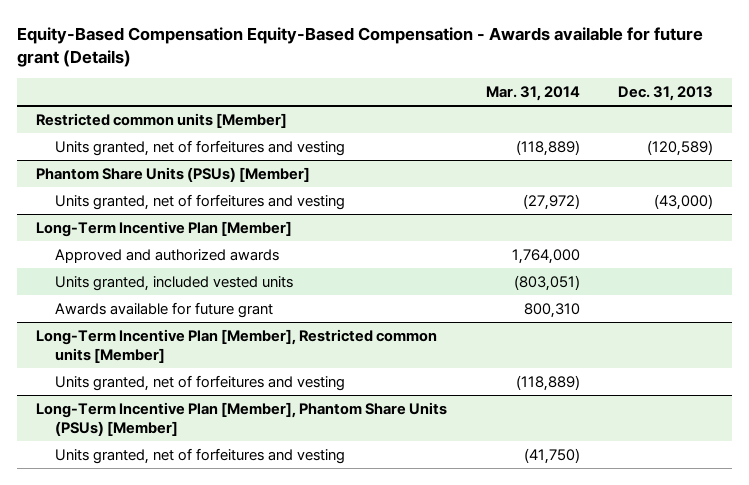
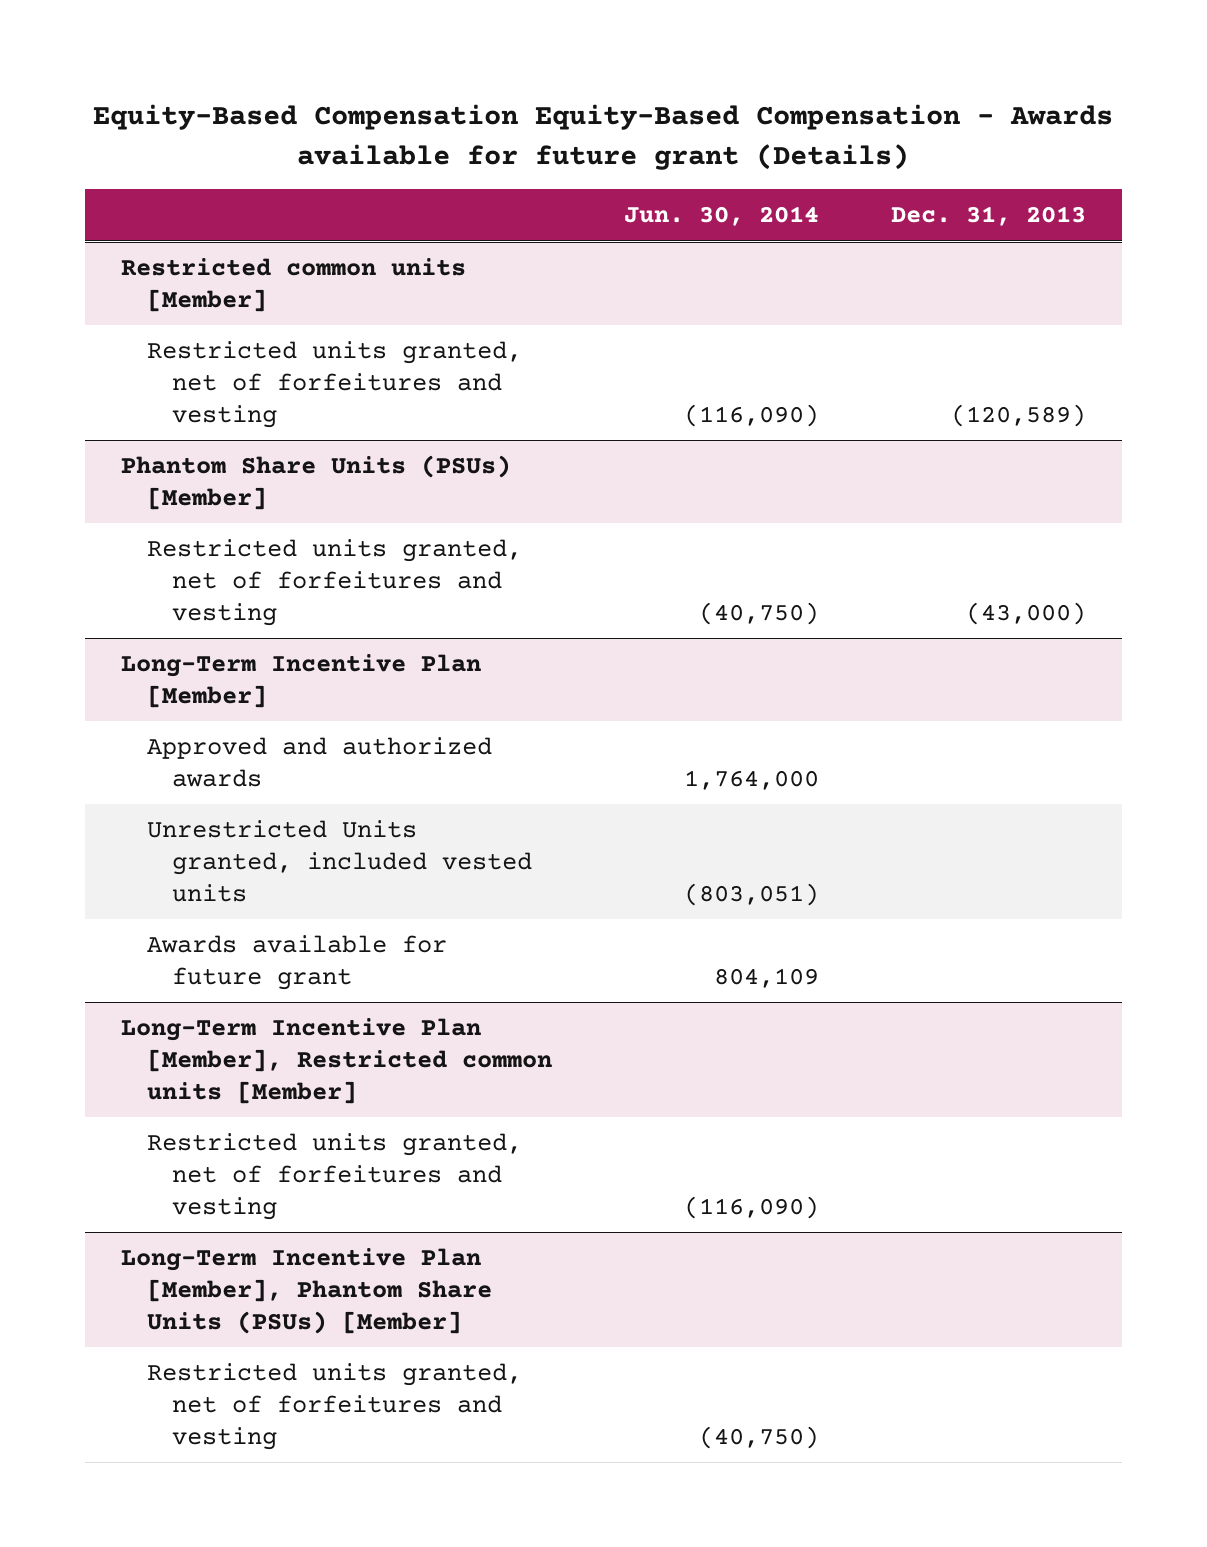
[485,86,580,102] Mar. 31, 2014 -> none
none -> [623,206,819,227] Jun. 30, 2014
[54,139,345,156] Units granted, net of forfeitures and vesting -> [146,341,522,428] Restricted units granted, net of forfeitures and vesting
[54,193,345,210] Units granted, net of forfeitures and vesting -> [146,539,522,626] Restricted units granted, net of forfeitures and vesting
[54,275,293,291] Units granted, included vested units -> [146,820,533,902] Unrestricted Units granted, included vested units
[54,374,345,391] Units granted, net of forfeitures and vesting -> [146,1133,522,1220] Restricted units granted, net of forfeitures and vesting
[54,447,345,464] Units granted, net of forfeitures and vesting -> [146,1363,522,1450] Restricted units granted, net of forfeitures and vesting

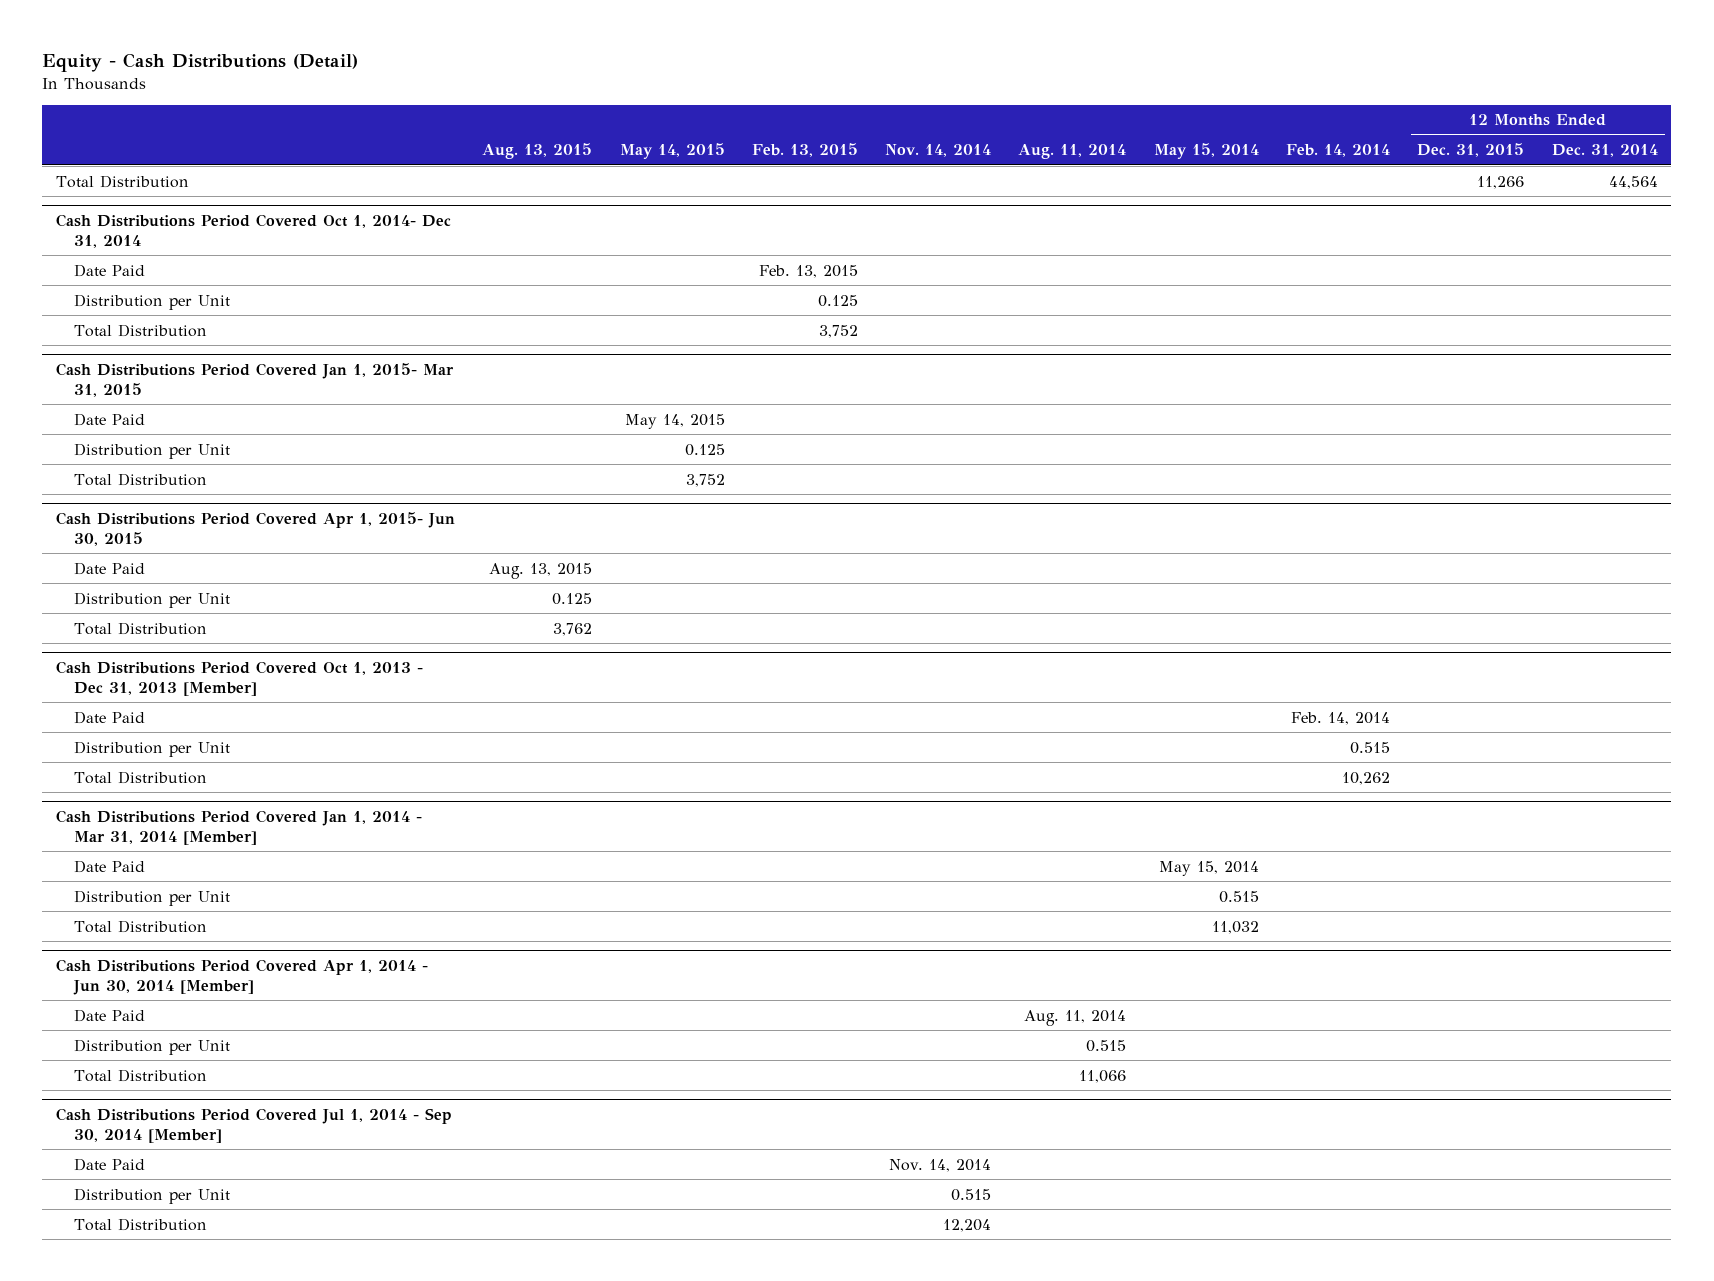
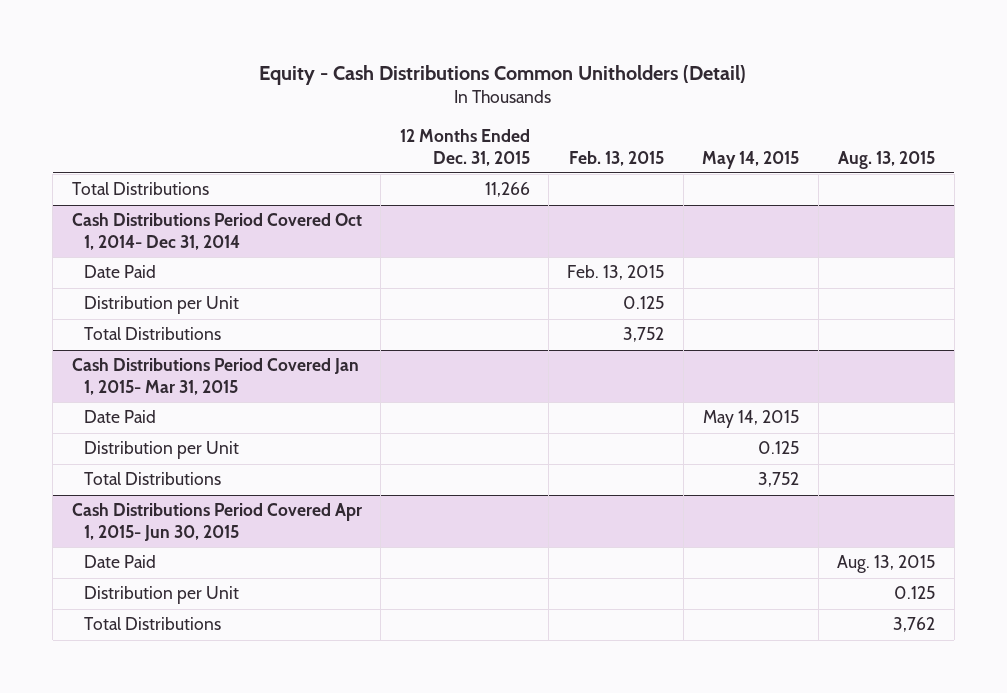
[42,53,359,73] Equity - Cash Distributions (Detail) -> [259,64,747,85] Equity - Cash Distributions Common Unitholders (Detail)
[885,144,992,158] Nov. 14, 2014 -> none
[1018,144,1127,160] Aug. 11, 2014 -> none
[1153,143,1259,160] May 15, 2014 -> none
[1286,144,1391,158] Feb. 14, 2014 -> none
[1551,144,1658,158] Dec. 31, 2014 -> none
[55,174,189,188] Total Distribution -> [71,182,209,196] Total Distributions
[73,323,207,337] Total Distribution -> [84,327,222,341] Total Distributions
[73,472,207,486] Total Distribution -> [84,472,222,486] Total Distributions
[55,661,423,696] Cash Distributions Period Covered Oct 1, 2013 - Dec 31, 2013 [Member] -> none
[73,710,145,724] Date Paid -> none
[73,740,230,757] Distribution per Unit -> none
[73,770,207,784] Total Distribution -> none
[55,810,422,845] Cash Distributions Period Covered Jan 1, 2014 - Mar 31, 2014 [Member] -> none
[73,859,145,873] Date Paid -> none
[73,889,230,906] Distribution per Unit -> none
[73,919,207,933] Total Distribution -> none
[55,959,428,995] Cash Distributions Period Covered Apr 1, 2014 - Jun 30, 2014 [Member] -> none
[73,1008,145,1022] Date Paid -> none
[73,1038,230,1055] Distribution per Unit -> none
[73,1068,207,1082] Total Distribution -> none
[55,1108,452,1143] Cash Distributions Period Covered Jul 1, 2014 - Sep 30, 2014 [Member] -> none
[73,1157,145,1171] Date Paid -> none
[73,1187,230,1204] Distribution per Unit -> none
[73,1217,207,1231] Total Distribution -> none
[73,621,207,635] Total Distribution -> [84,617,222,631] Total Distributions

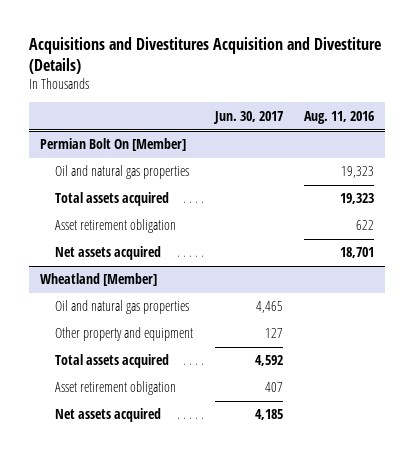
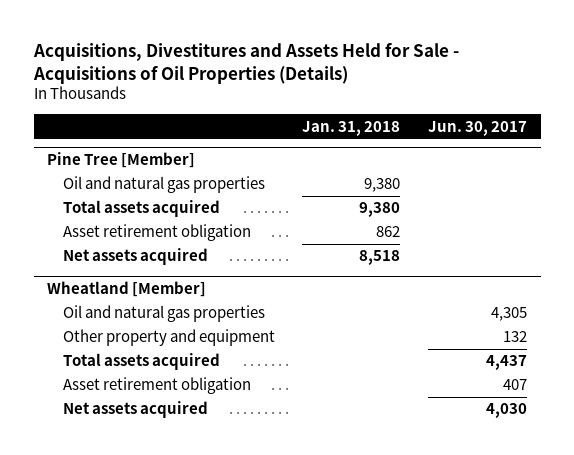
[28,36,381,74] Acquisitions and Divestitures Acquisition and Divestiture (Details) -> [32,42,459,84] Acquisitions, Divestitures and Assets Held for Sale - Acquisitions of Oil Properties (Details)
[304,110,375,124] Aug. 11, 2016 -> none
none -> [302,120,401,136] Jan. 31, 2018
[39,138,186,152] Permian Bolt On [Member] -> none
[54,165,189,180] Oil and natural gas properties -> none
[54,192,169,207] Total assets acquired -> none
[54,219,176,234] Asset retirement obligation -> none
[54,246,161,261] Net assets acquired -> none
none -> [47,152,196,169] Pine Tree [Member]
none -> [62,176,265,194] Oil and natural gas properties
none -> [62,200,220,218] Total assets acquired
none -> [62,224,251,242] Asset retirement obligation
none -> [62,248,208,266] Net assets acquired
[255,301,283,314] 4,465 -> [490,307,527,322] 4,305
[264,328,283,339] 127 -> [502,331,527,343] 132
[254,355,283,367] 4,592 -> [485,355,527,371] 4,437
[254,409,283,421] 4,185 -> [485,403,527,419] 4,030

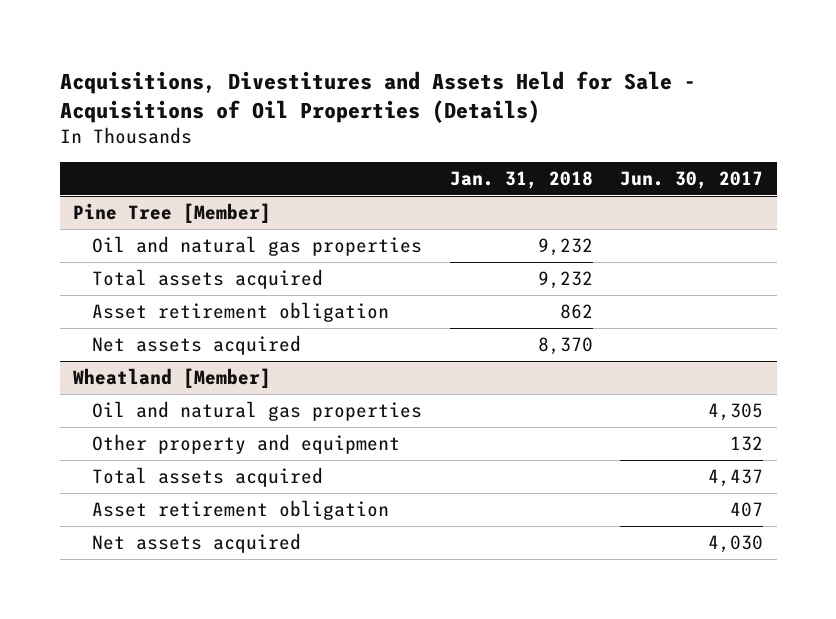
[364,178,401,193] 9,380 -> [537,237,593,256] 9,232
[359,202,401,218] 9,380 -> [537,270,593,289] 9,232
[359,250,401,266] 8,518 -> [537,336,593,355] 8,370

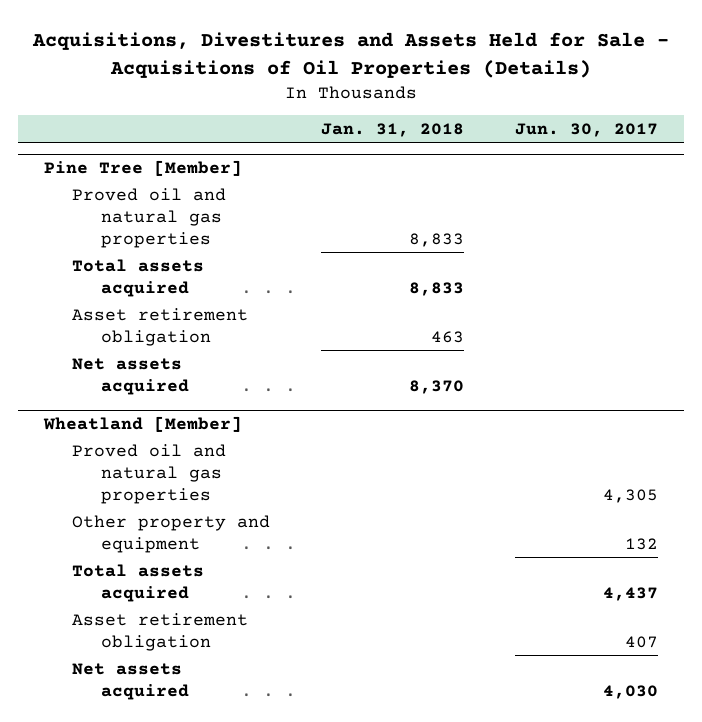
[92,235,423,256] Oil and natural gas properties -> [72,187,227,249] Proved oil and natural gas properties
[537,237,593,256] 9,232 -> [409,233,465,248] 8,833
[537,270,593,289] 9,232 -> [409,281,465,296] 8,833
[559,303,593,319] 862 -> [431,330,465,343] 463
[92,400,423,421] Oil and natural gas properties -> [72,443,227,505] Proved oil and natural gas properties

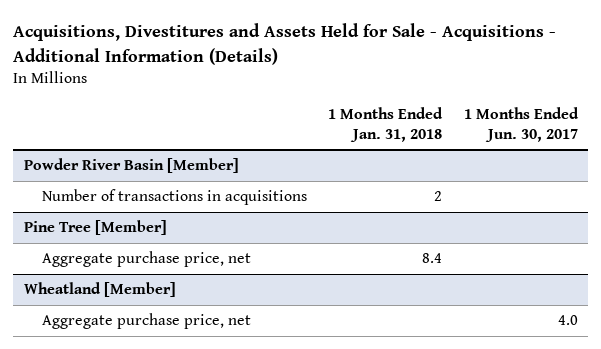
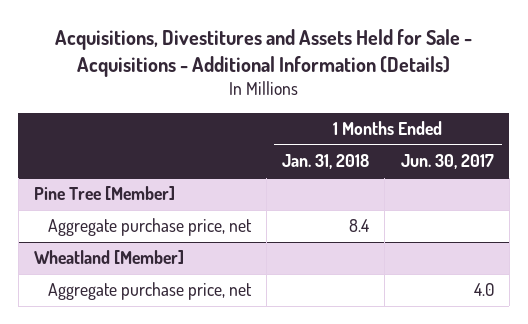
[23,158,239,174] Powder River Basin [Member] -> none
[42,189,308,206] Number of transactions in acquisitions -> none

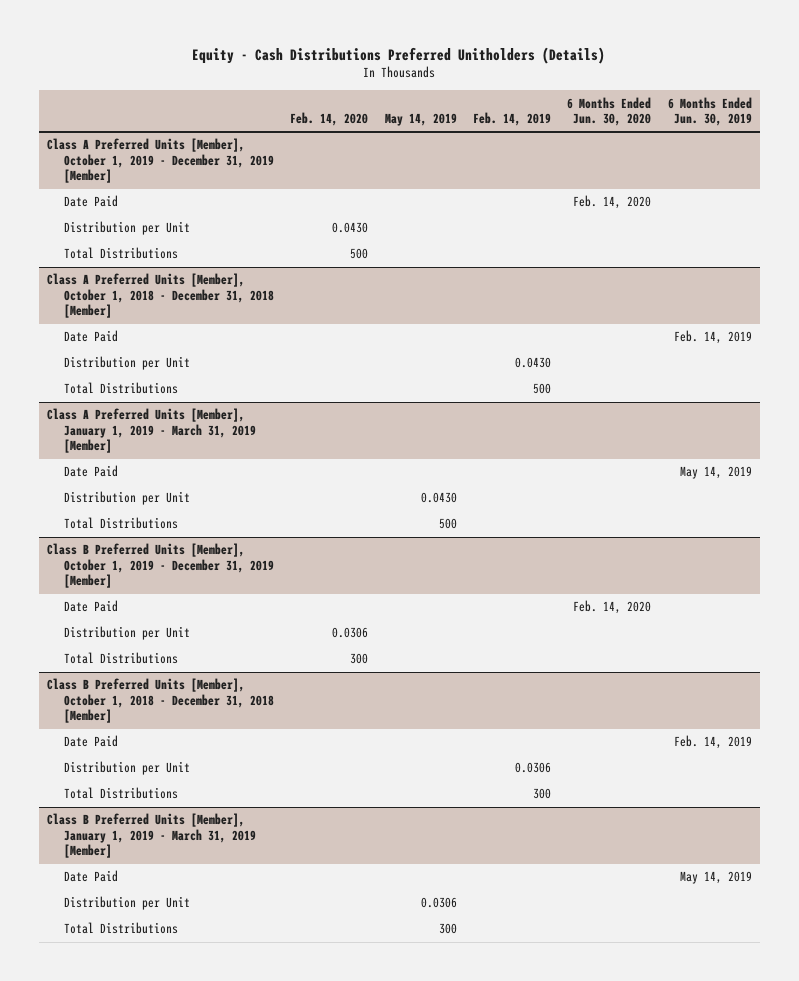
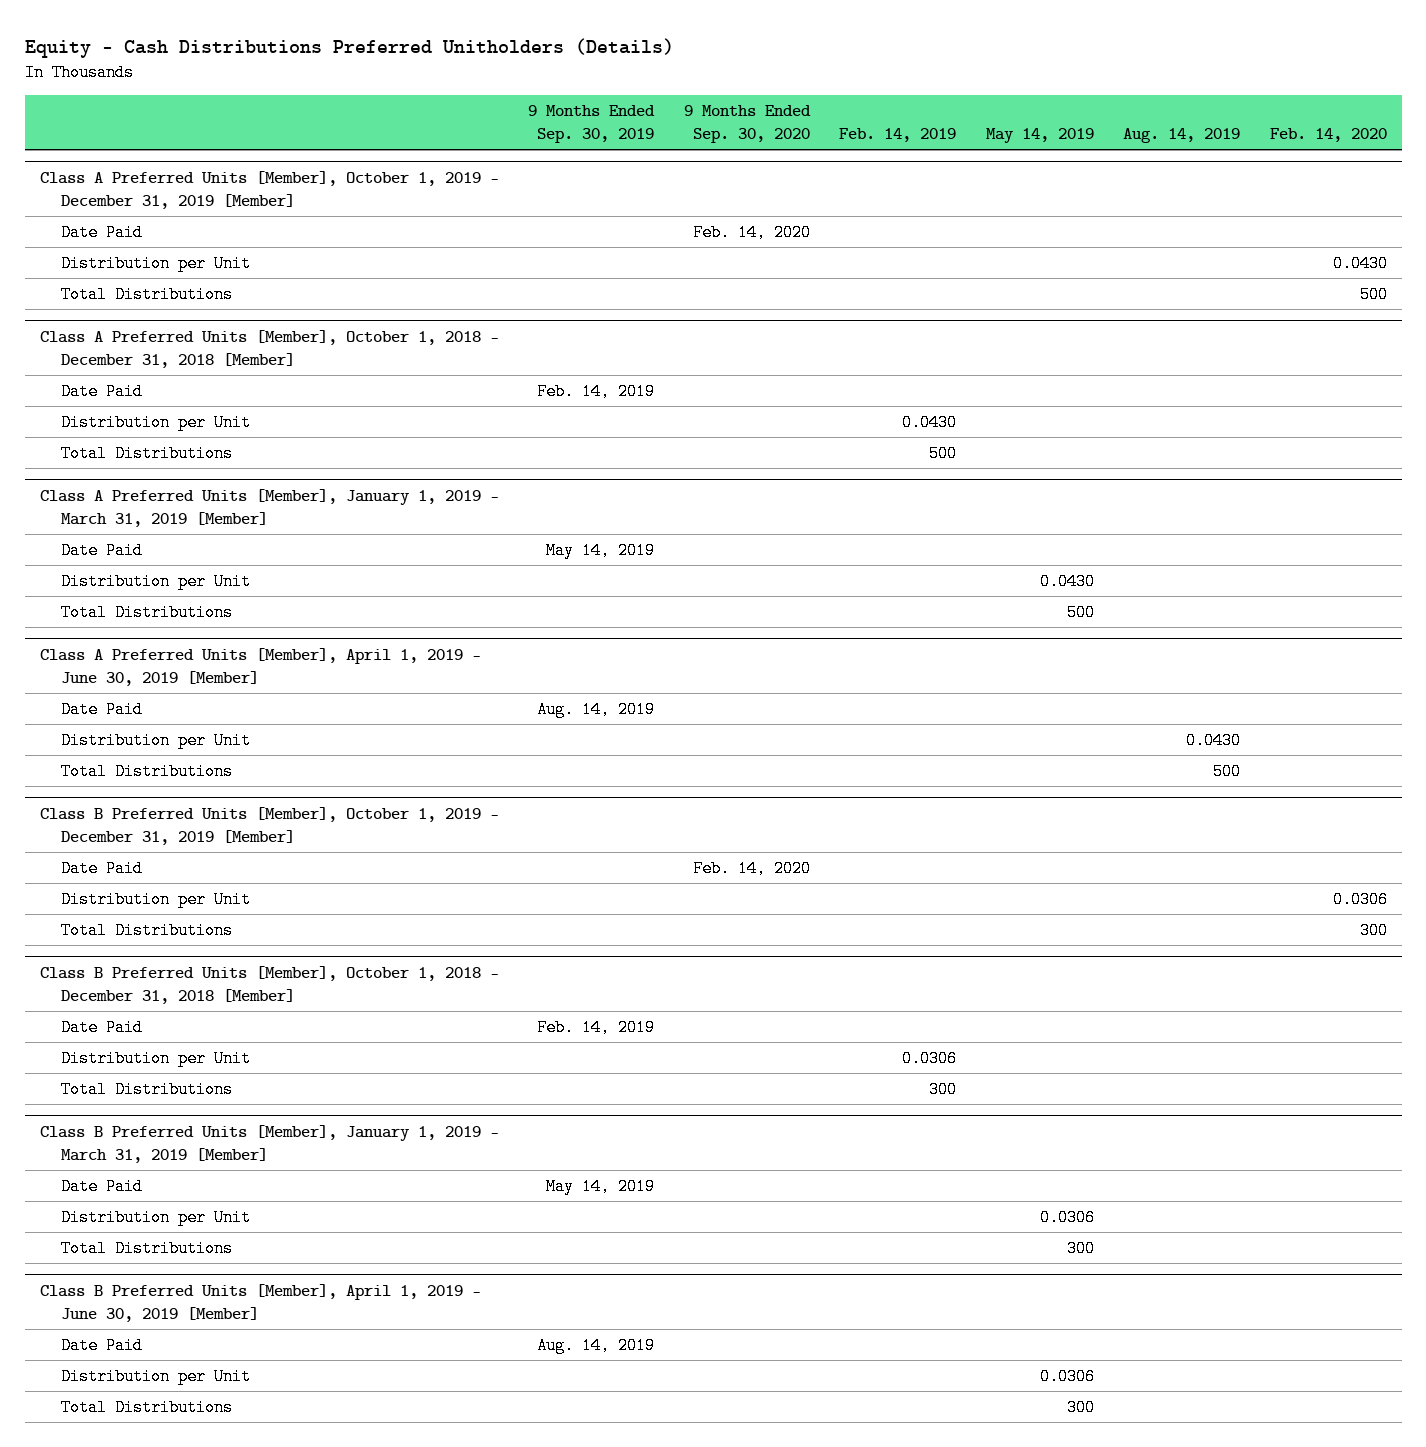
[567,96,652,127] 6 Months Ended Jun. 30, 2020 -> none
[667,96,752,127] 6 Months Ended Jun. 30, 2019 -> none
none -> [528,105,656,144] 9 Months Ended Sep. 30, 2019
none -> [683,105,811,144] 9 Months Ended Sep. 30, 2020
none -> [1123,128,1241,144] Aug. 14, 2019
none -> [39,647,481,686] Class A Preferred Units [Member], April 1, 2019 - June 30, 2019 [Member]
none -> [60,701,143,719] Date Paid
none -> [60,732,251,750] Distribution per Unit
none -> [60,763,233,781] Total Distributions
none -> [39,1283,481,1322] Class B Preferred Units [Member], April 1, 2019 - June 30, 2019 [Member]
none -> [60,1337,143,1355] Date Paid
none -> [60,1368,251,1386] Distribution per Unit
none -> [60,1399,233,1417] Total Distributions

